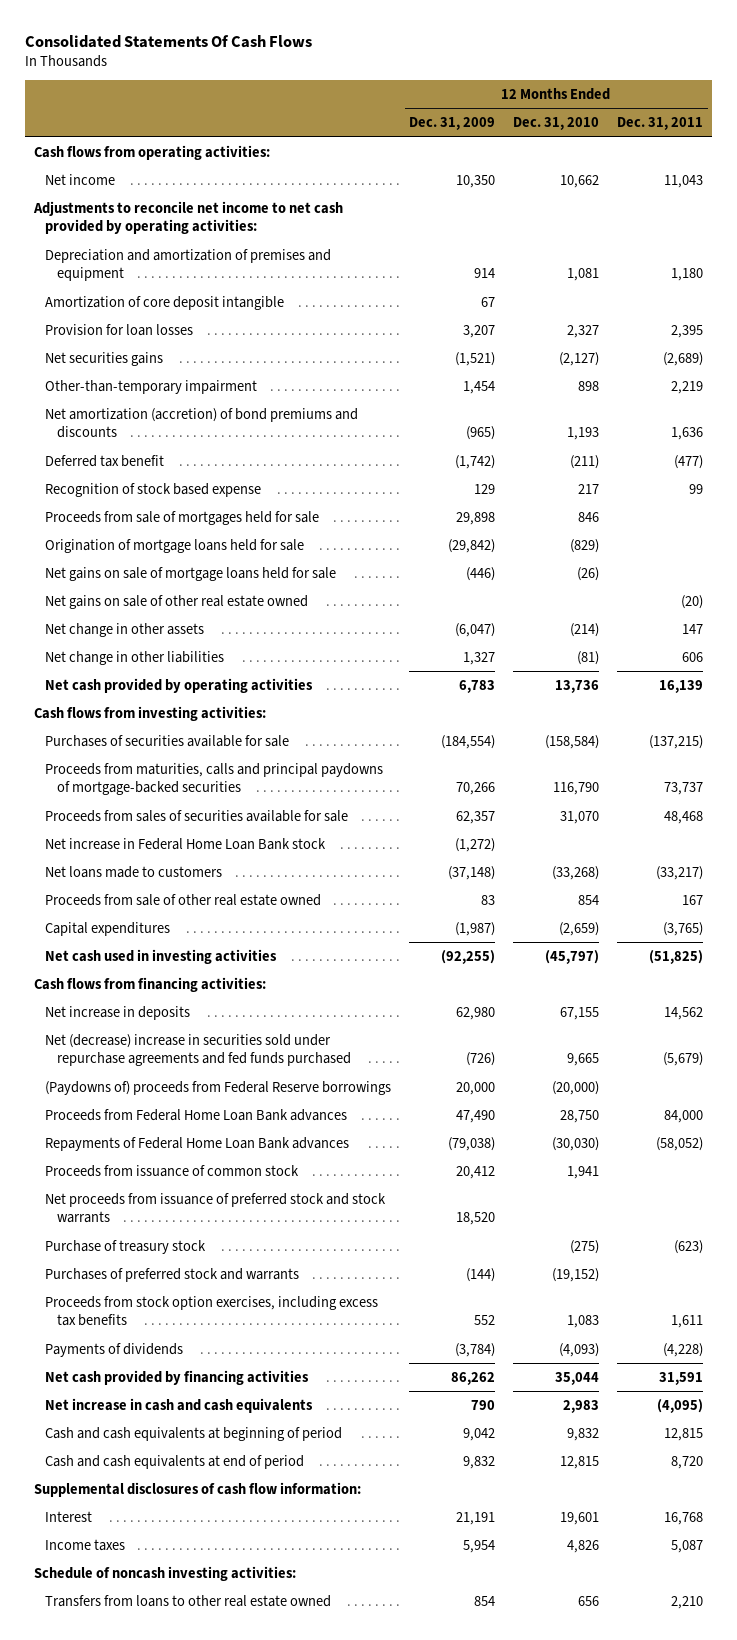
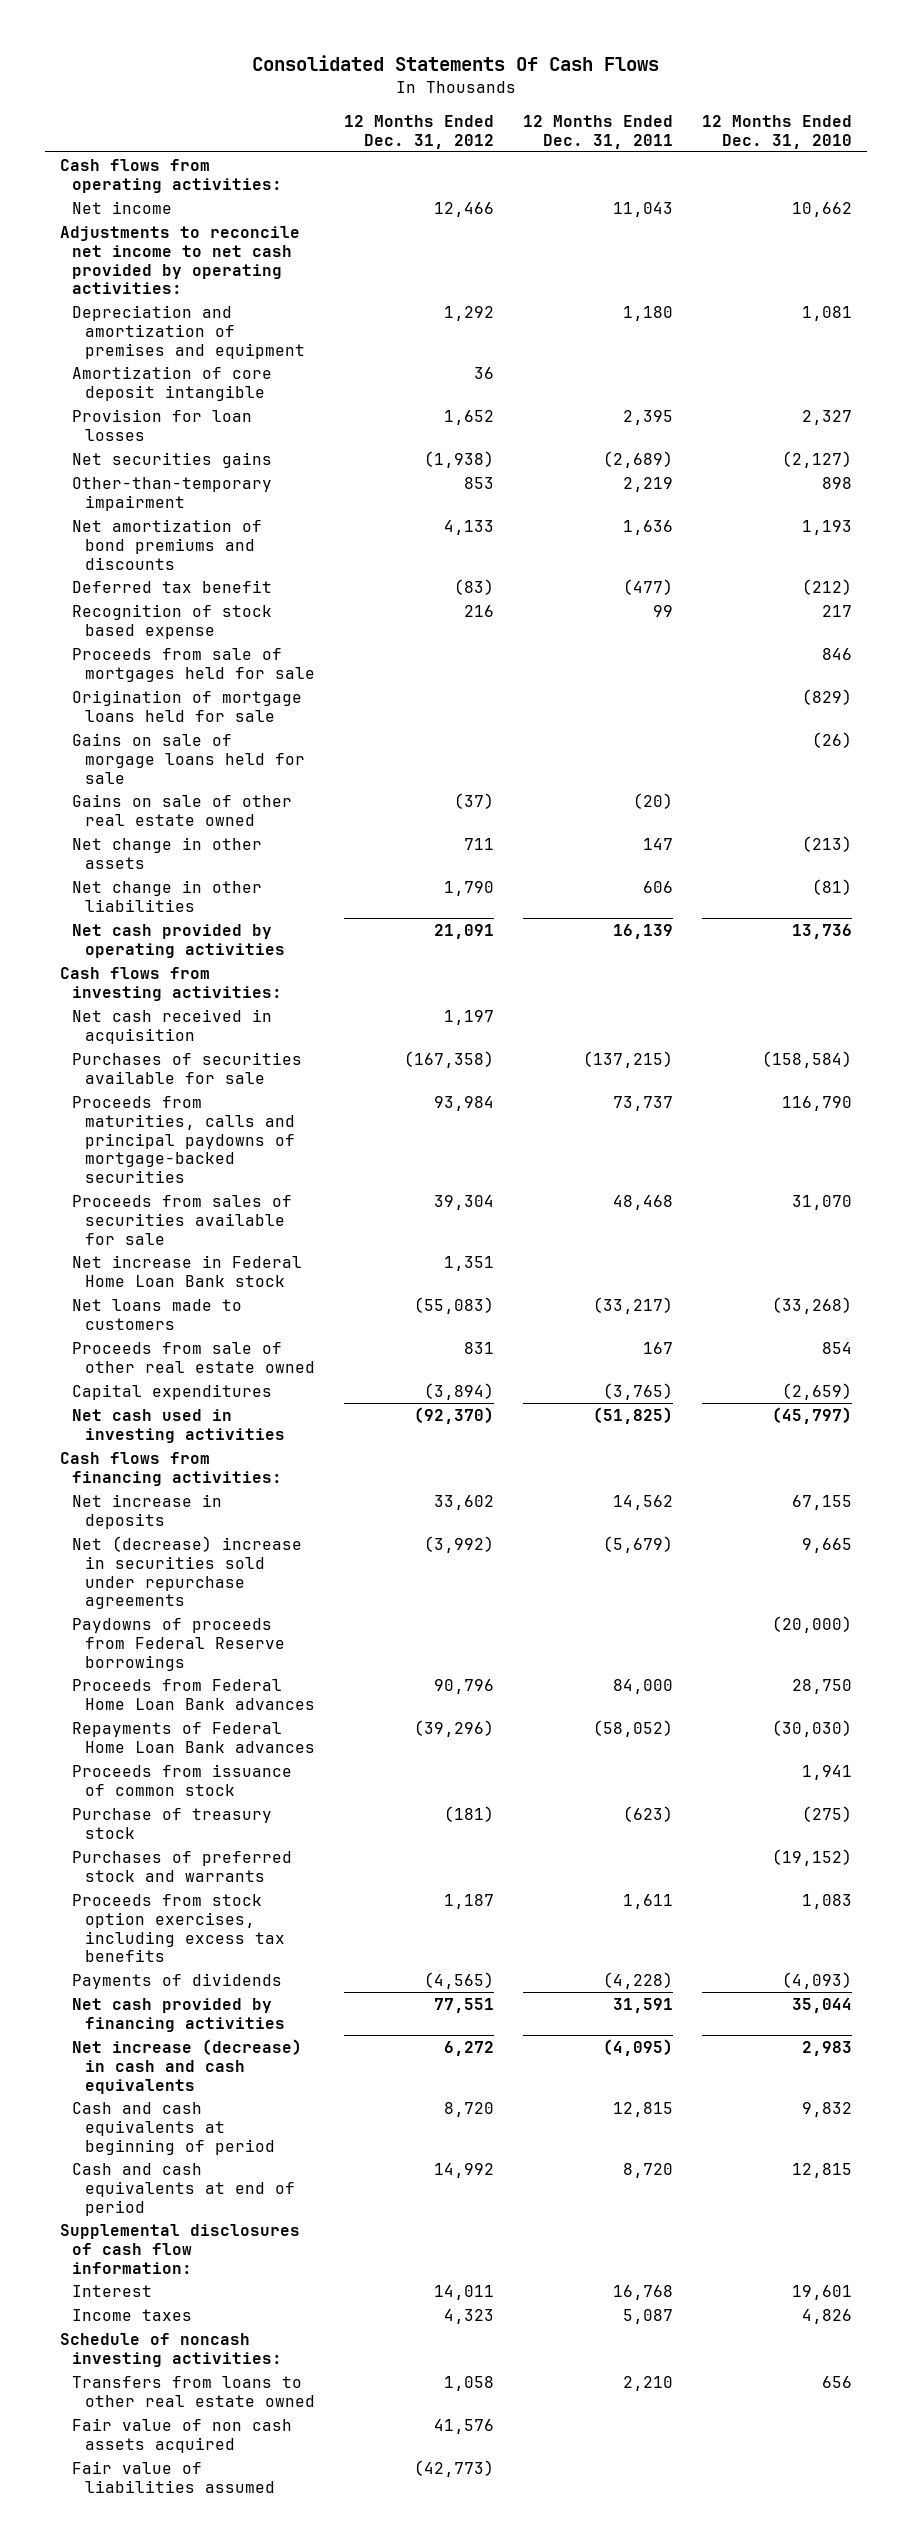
[409,117,496,131] Dec. 31, 2009 -> none
none -> [343,114,494,149] 12 Months Ended Dec. 31, 2012
[45,407,359,439] Net amortization (accretion) of bond premiums and discounts -> [72,518,263,570] Net amortization of bond premiums and discounts
[570,454,600,469] (211) -> [802,578,853,595] (212)
[45,566,337,581] Net gains on sale of mortgage loans held for sale -> [72,732,305,784] Gains on sale of morgage loans held for sale
[45,594,309,609] Net gains on sale of other real estate owned -> [72,793,293,826] Gains on sale of other real estate owned
[570,622,600,637] (214) -> [802,835,853,852] (213)
none -> [72,1008,273,1044] Net cash received in acquisition
[45,1033,352,1067] Net (decrease) increase in securities sold under repurchase agreements and fed funds purchased -> [72,1535,303,1610] Net (decrease) increase in securities sold under repurchase agreements
[45,1080,392,1095] (Paydowns of) proceeds from Federal Reserve borrowings -> [72,1617,285,1671] Paydowns of proceeds from Federal Reserve borrowings
[45,1192,387,1224] Net proceeds from issuance of preferred stock and stock warrants -> none
[45,1397,314,1413] Net increase in cash and cash equivalents -> [72,2038,303,2094] Net increase (decrease) in cash and cash equivalents
none -> [72,2417,293,2453] Fair value of non cash assets acquired
none -> [72,2460,275,2493] Fair value of liabilities assumed

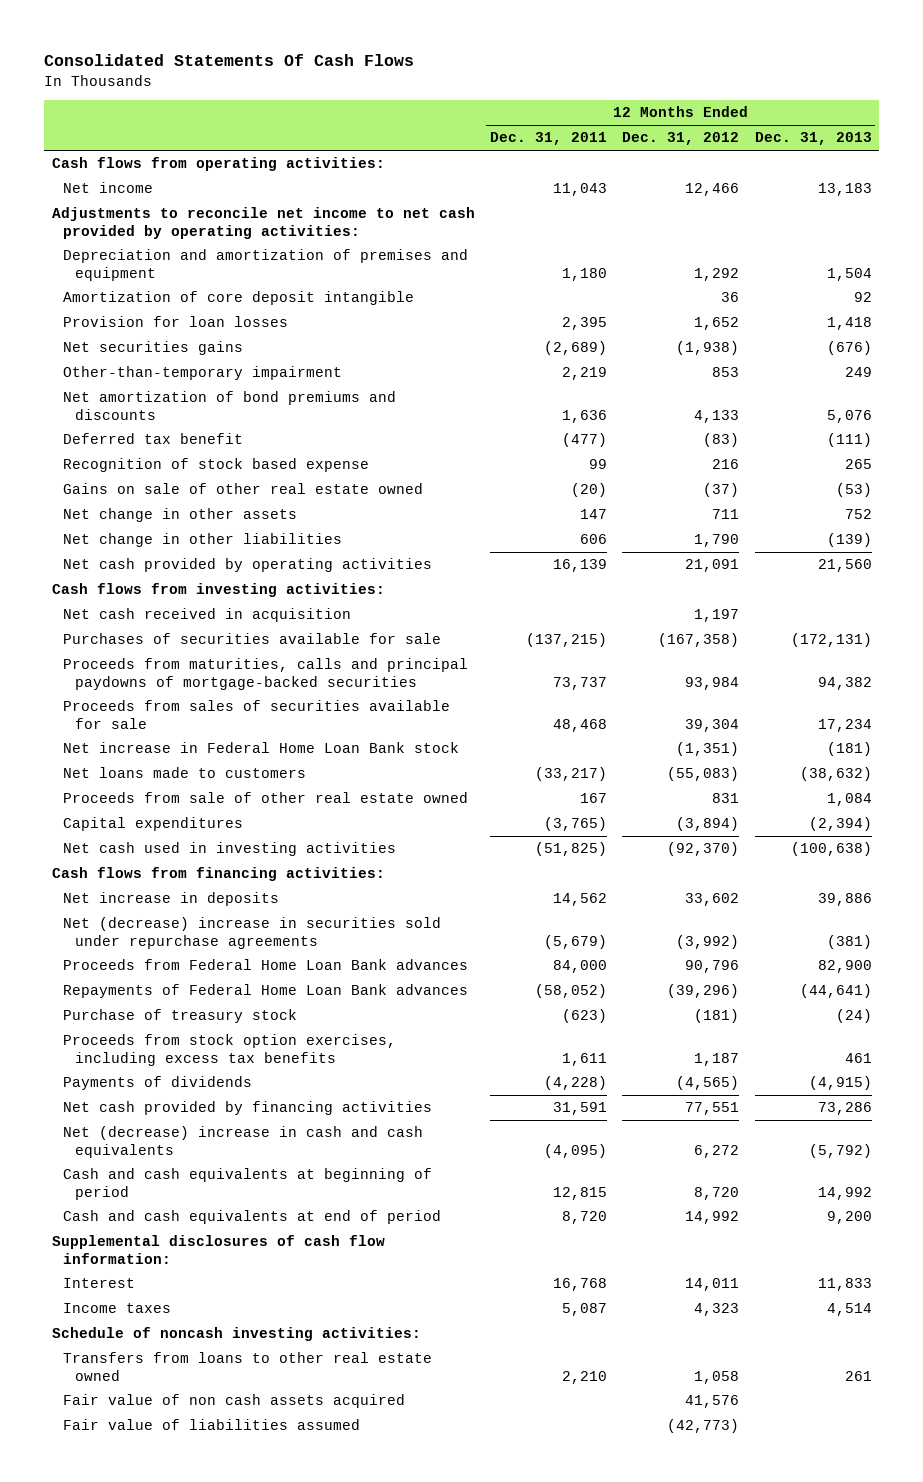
[702,114,853,149] 12 Months Ended Dec. 31, 2010 -> none
none -> [754,132,872,146] Dec. 31, 2013
[72,647,315,682] Proceeds from sale of mortgages held for sale -> none
[72,689,303,722] Origination of mortgage loans held for sale -> none
[72,732,305,784] Gains on sale of morgage loans held for sale -> none
[443,1255,494,1271] 1,351 -> [676,742,740,757] (1,351)
[72,1617,285,1671] Paydowns of proceeds from Federal Reserve borrowings -> none
[72,1763,293,1796] Proceeds from issuance of common stock -> none
[72,1850,293,1882] Purchases of preferred stock and warrants -> none
[72,2038,303,2094] Net increase (decrease) in cash and cash equivalents -> [63,1126,424,1158] Net (decrease) increase in cash and cash equivalents

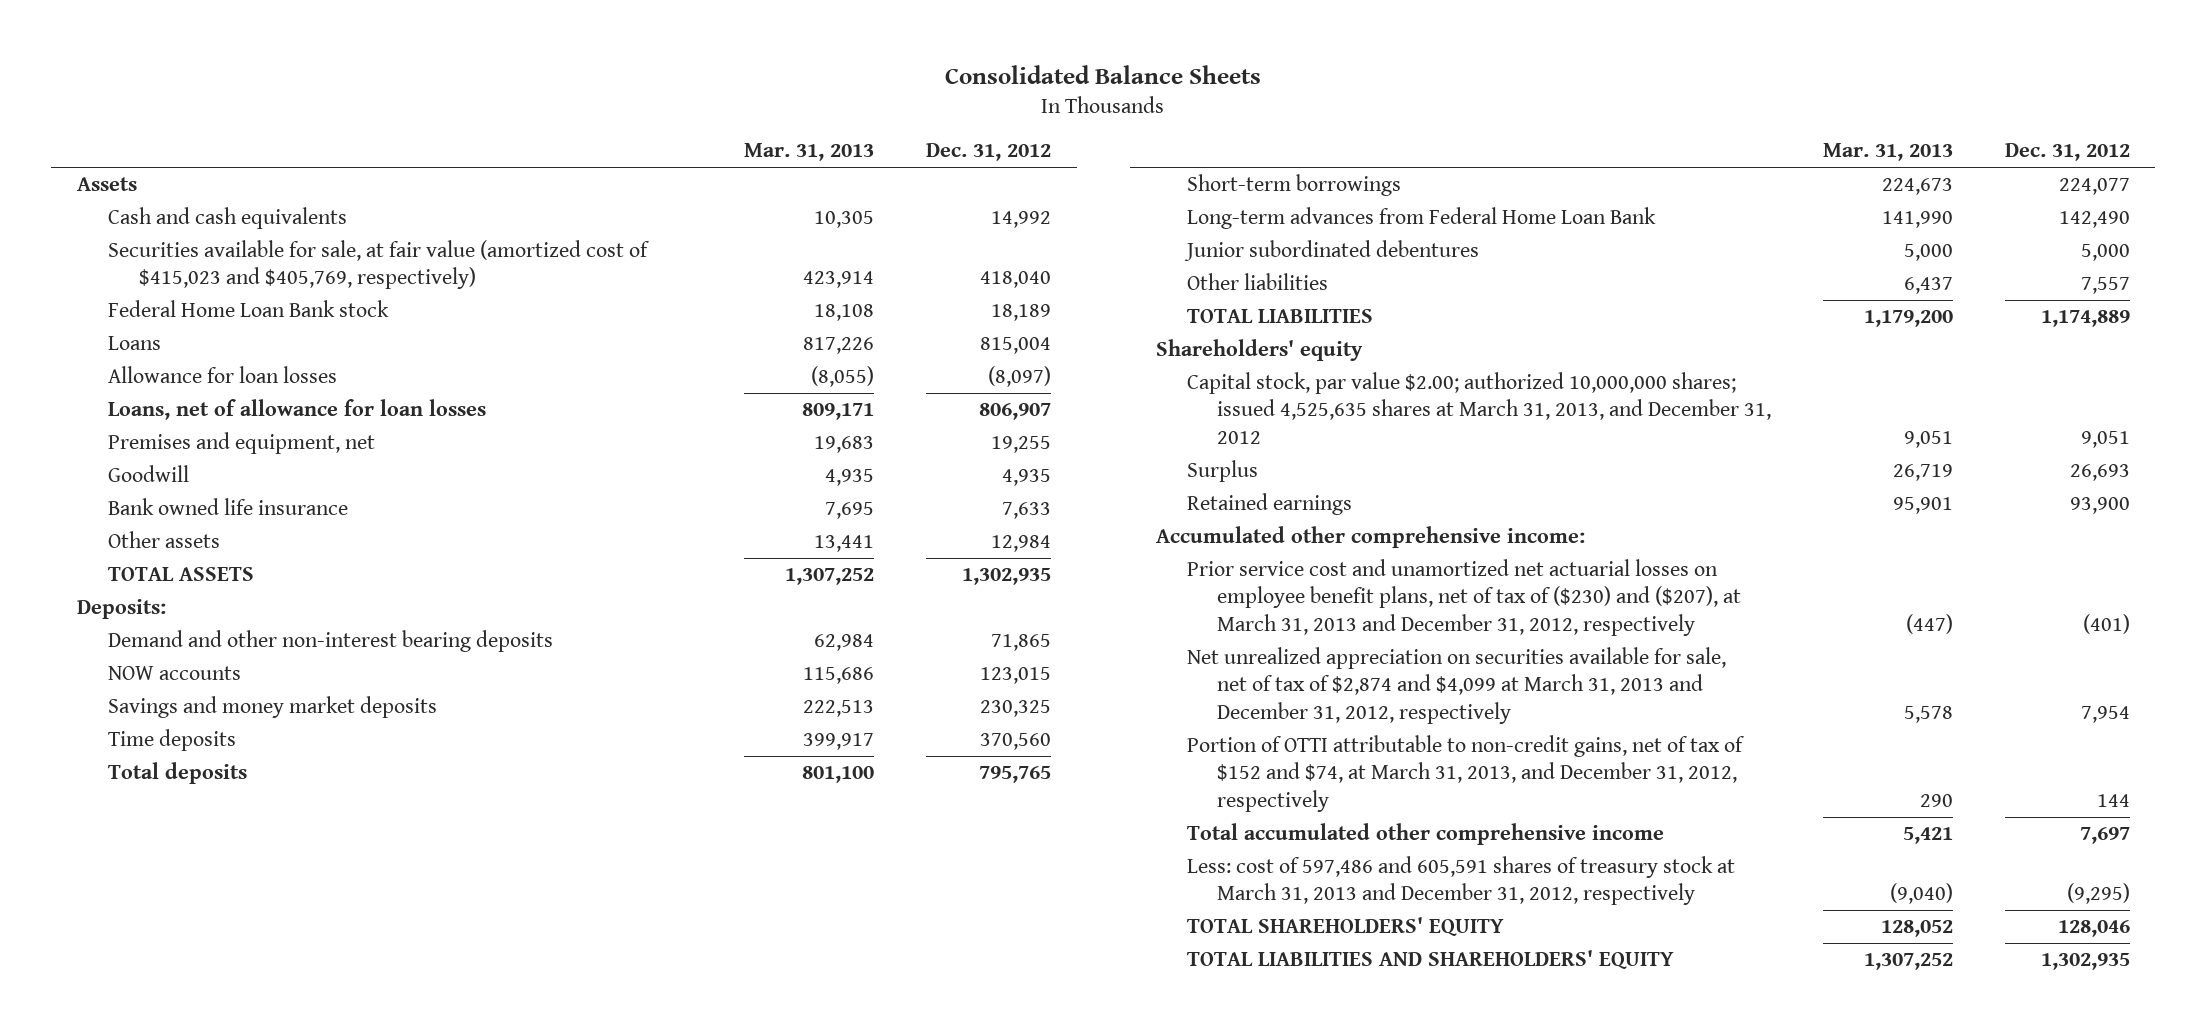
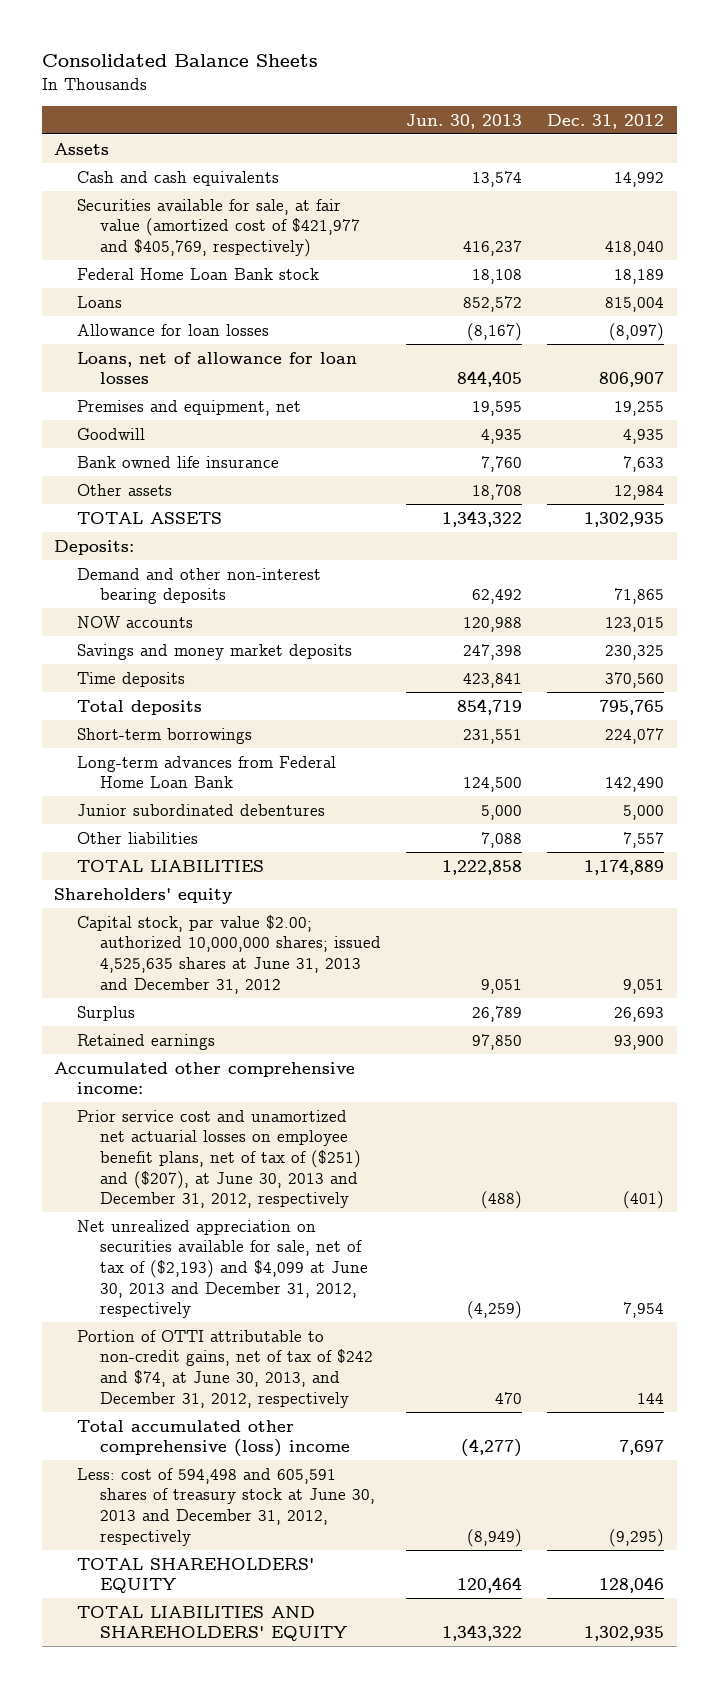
[744,143,875,162] Mar. 31, 2013 -> none
none -> [405,113,522,129] Jun. 30, 2013
[108,239,651,290] Securities available for sale, at fair value (amortized cost of $415,023 and $405,769, respectively) -> [76,198,360,257] Securities available for sale, at fair value (amortized cost of $421,977 and $405,769, respectively)
[1186,371,1772,444] Capital stock, par value $2.00; authorized 10,000,000 shares; issued 4,525,635 shares at March 31, 2013, and December 31, 2012 -> [76,914,381,994] Capital stock, par value $2.00; authorized 10,000,000 shares; issued 4,525,635 shares at June 31, 2013 and December 31, 2012
[1186,558,1742,636] Prior service cost and unamortized net actuarial losses on employee benefit plans, net of tax of ($230) and ($207), at March 31, 2013 and December 31, 2012, respectively -> [76,1109,361,1209] Prior service cost and unamortized net actuarial losses on employee benefit plans, net of tax of ($251) and ($207), at June 30, 2013 and December 31, 2012, respectively
[1186,646,1726,724] Net unrealized appreciation on securities available for sale, net of tax of $2,874 and $4,099 at March 31, 2013 and December 31, 2012, respectively -> [76,1219,368,1319] Net unrealized appreciation on securities available for sale, net of tax of ($2,193) and $4,099 at June 30, 2013 and December 31, 2012, respectively
[1186,734,1745,812] Portion of OTTI attributable to non-credit gains, net of tax of $152 and $74, at March 31, 2013, and December 31, 2012, respectively -> [76,1329,373,1408] Portion of OTTI attributable to non-credit gains, net of tax of $242 and $74, at June 30, 2013, and December 31, 2012, respectively
[1186,822,1664,845] Total accumulated other comprehensive income -> [76,1419,350,1458] Total accumulated other comprehensive (loss) income
[1186,855,1735,906] Less: cost of 597,486 and 605,591 shares of treasury stock at March 31, 2013 and December 31, 2012, respectively -> [76,1467,375,1546] Less: cost of 594,498 and 605,591 shares of treasury stock at June 30, 2013 and December 31, 2012, respectively

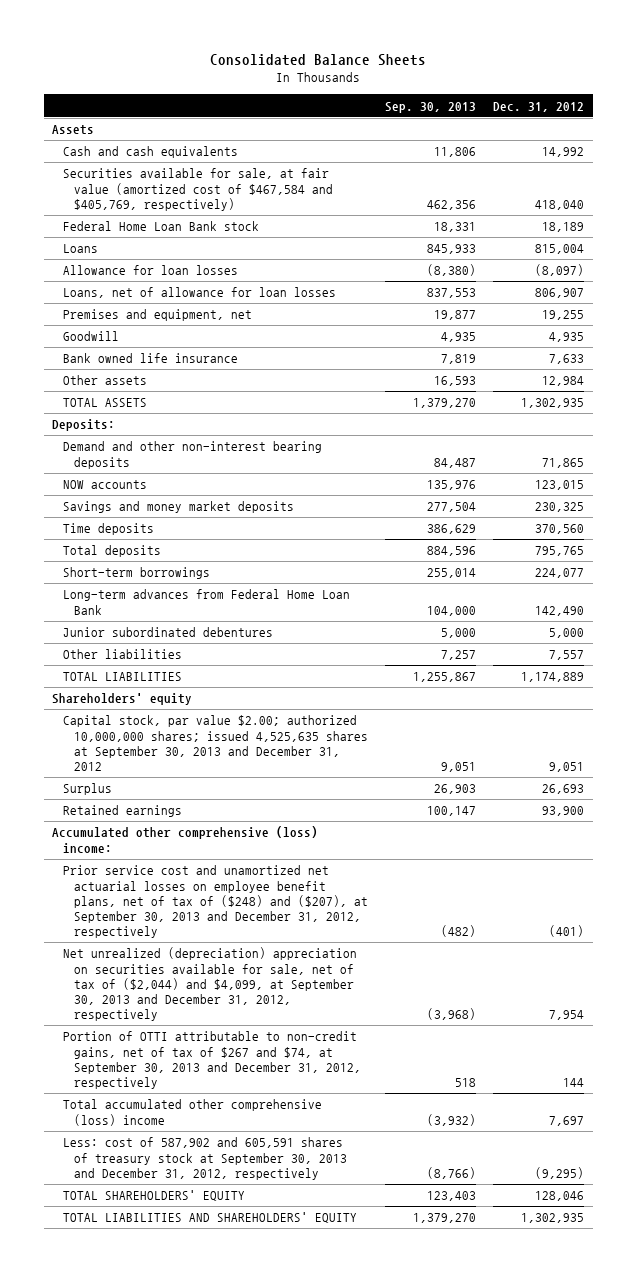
[405,113,522,129] Jun. 30, 2013 -> none
none -> [385,101,477,113] Sep. 30, 2013
[76,198,360,257] Securities available for sale, at fair value (amortized cost of $421,977 and $405,769, respectively) -> [63,168,333,211] Securities available for sale, at fair value (amortized cost of $467,584 and $405,769, respectively)
[76,914,381,994] Capital stock, par value $2.00; authorized 10,000,000 shares; issued 4,525,635 shares at June 31, 2013 and December 31, 2012 -> [63,715,368,772] Capital stock, par value $2.00; authorized 10,000,000 shares; issued 4,525,635 shares at September 30, 2013 and December 31, 2012
[54,1061,356,1095] Accumulated other comprehensive income: -> [52,826,319,853] Accumulated other comprehensive (loss) income:
[76,1109,361,1209] Prior service cost and unamortized net actuarial losses on employee benefit plans, net of tax of ($251) and ($207), at June 30, 2013 and December 31, 2012, respectively -> [63,865,368,939] Prior service cost and unamortized net actuarial losses on employee benefit plans, net of tax of ($248) and ($207), at September 30, 2013 and December 31, 2012, respectively
[76,1219,368,1319] Net unrealized appreciation on securities available for sale, net of tax of ($2,193) and $4,099 at June 30, 2013 and December 31, 2012, respectively -> [63,947,358,1022] Net unrealized (depreciation) appreciation on securities available for sale, net of tax of ($2,044) and $4,099, at September 30, 2013 and December 31, 2012, respectively
[76,1329,373,1408] Portion of OTTI attributable to non-credit gains, net of tax of $242 and $74, at June 30, 2013, and December 31, 2012, respectively -> [63,1031,361,1090] Portion of OTTI attributable to non-credit gains, net of tax of $267 and $74, at September 30, 2013 and December 31, 2012, respectively
[76,1467,375,1546] Less: cost of 594,498 and 605,591 shares of treasury stock at June 30, 2013 and December 31, 2012, respectively -> [63,1137,347,1180] Less: cost of 587,902 and 605,591 shares of treasury stock at September 30, 2013 and December 31, 2012, respectively

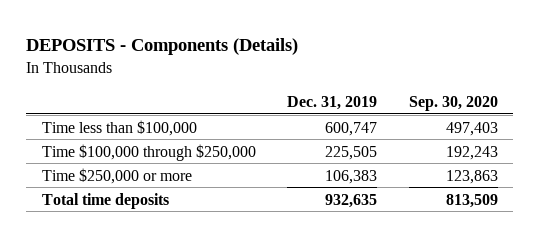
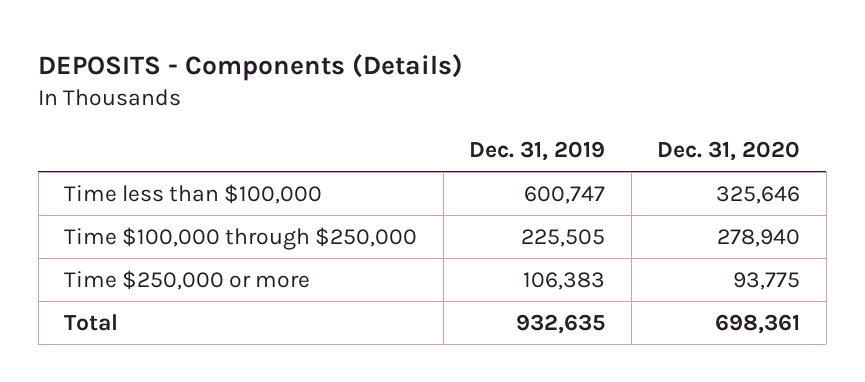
[408,95,498,111] Sep. 30, 2020 -> none
none -> [657,140,801,161] Dec. 31, 2020
[41,192,169,209] Total time deposits -> [64,313,119,331] Total

